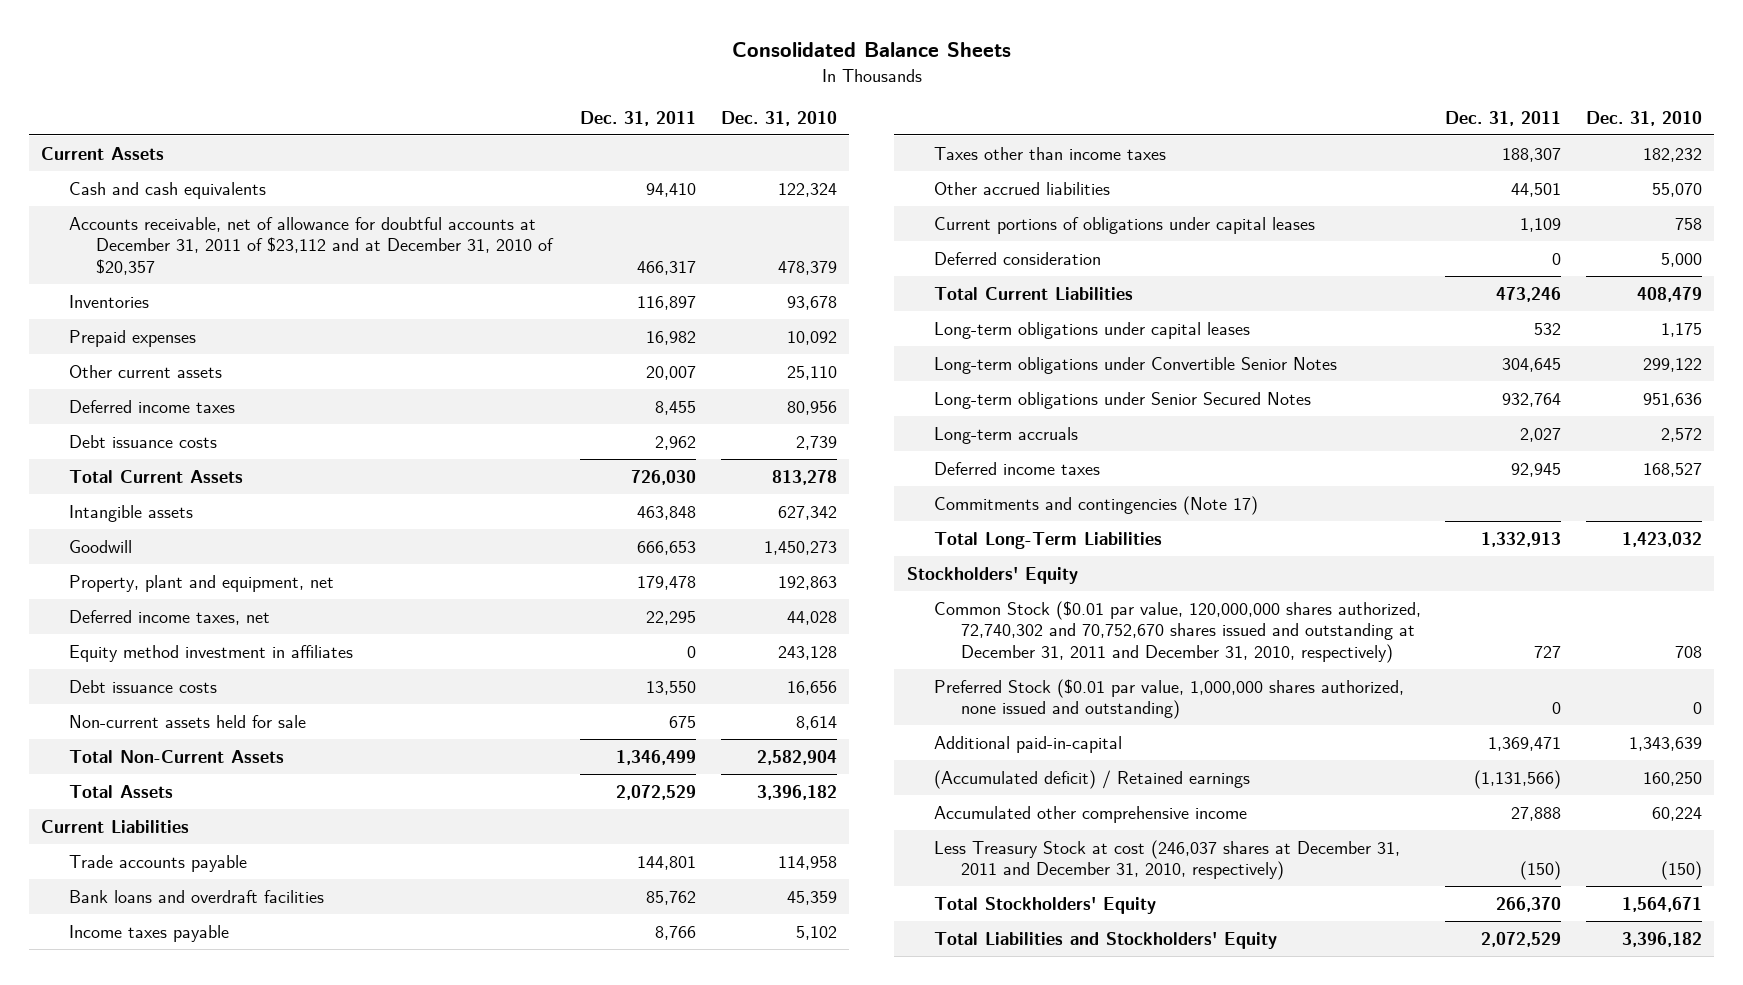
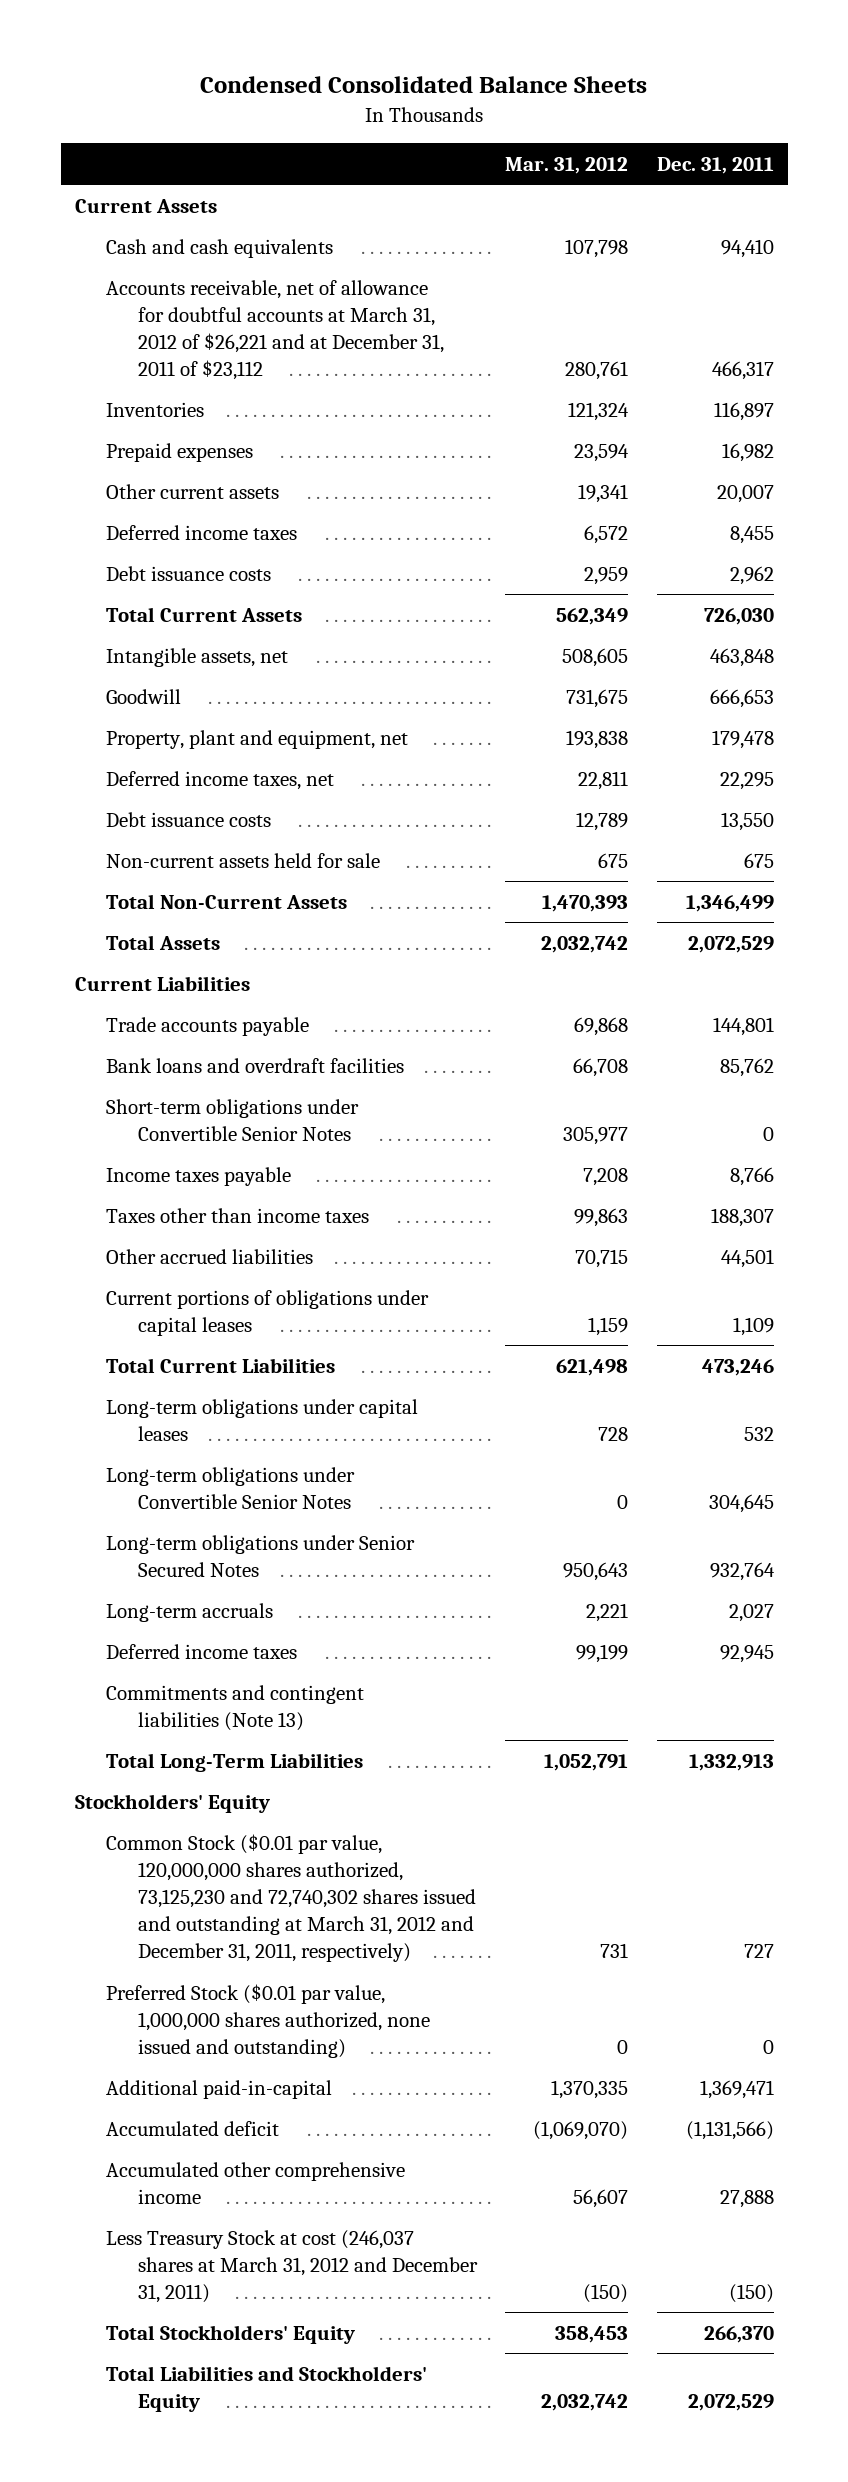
[731,42,1011,58] Consolidated Balance Sheets -> [200,76,648,94] Condensed Consolidated Balance Sheets
[720,110,837,126] Dec. 31, 2010 -> none
none -> [505,156,629,174] Mar. 31, 2012
[68,216,554,275] Accounts receivable, net of allowance for doubtful accounts at December 31, 2011 of $23,112 and at December 31, 2010 of $20,357 -> [106,279,445,381] Accounts receivable, net of allowance for doubtful accounts at March 31, 2012 of $26,221 and at December 31, 2011 of $23,112
[68,504,193,522] Intangible assets -> [106,647,289,667] Intangible assets, net
[68,644,353,662] Equity method investment in affiliates -> none
none -> [106,1098,360,1141] Short-term obligations under Convertible Senior Notes
[933,251,1101,265] Deferred consideration -> none
[933,495,1258,515] Commitments and contingencies (Note 17) -> [106,1684,365,1731] Commitments and contingent liabilities (Note 13)
[933,600,1421,663] Common Stock ($0.01 par value, 120,000,000 shares authorized, 72,740,302 and 70,752,670 shares issued and outstanding at December 31, 2011 and December 31, 2010, respectively) -> [106,1833,477,1963] Common Stock ($0.01 par value, 120,000,000 shares authorized, 73,125,230 and 72,740,302 shares issued and outstanding at March 31, 2012 and December 31, 2011, respectively)
[933,769,1250,789] (Accumulated deficit) / Retained earnings -> [106,2120,280,2136] Accumulated deficit
[933,839,1400,881] Less Treasury Stock at cost (246,037 shares at December 31, 2011 and December 31, 2010, respectively) -> [106,2229,479,2303] Less Treasury Stock at cost (246,037 shares at March 31, 2012 and December 31, 2011)

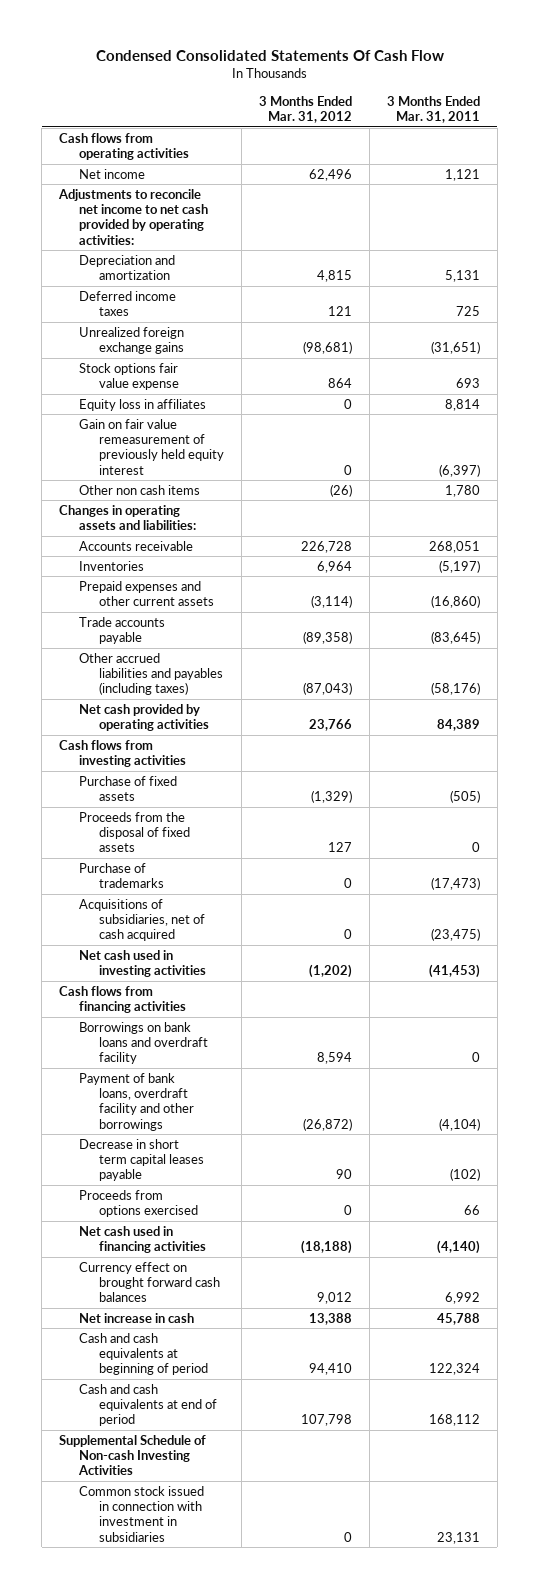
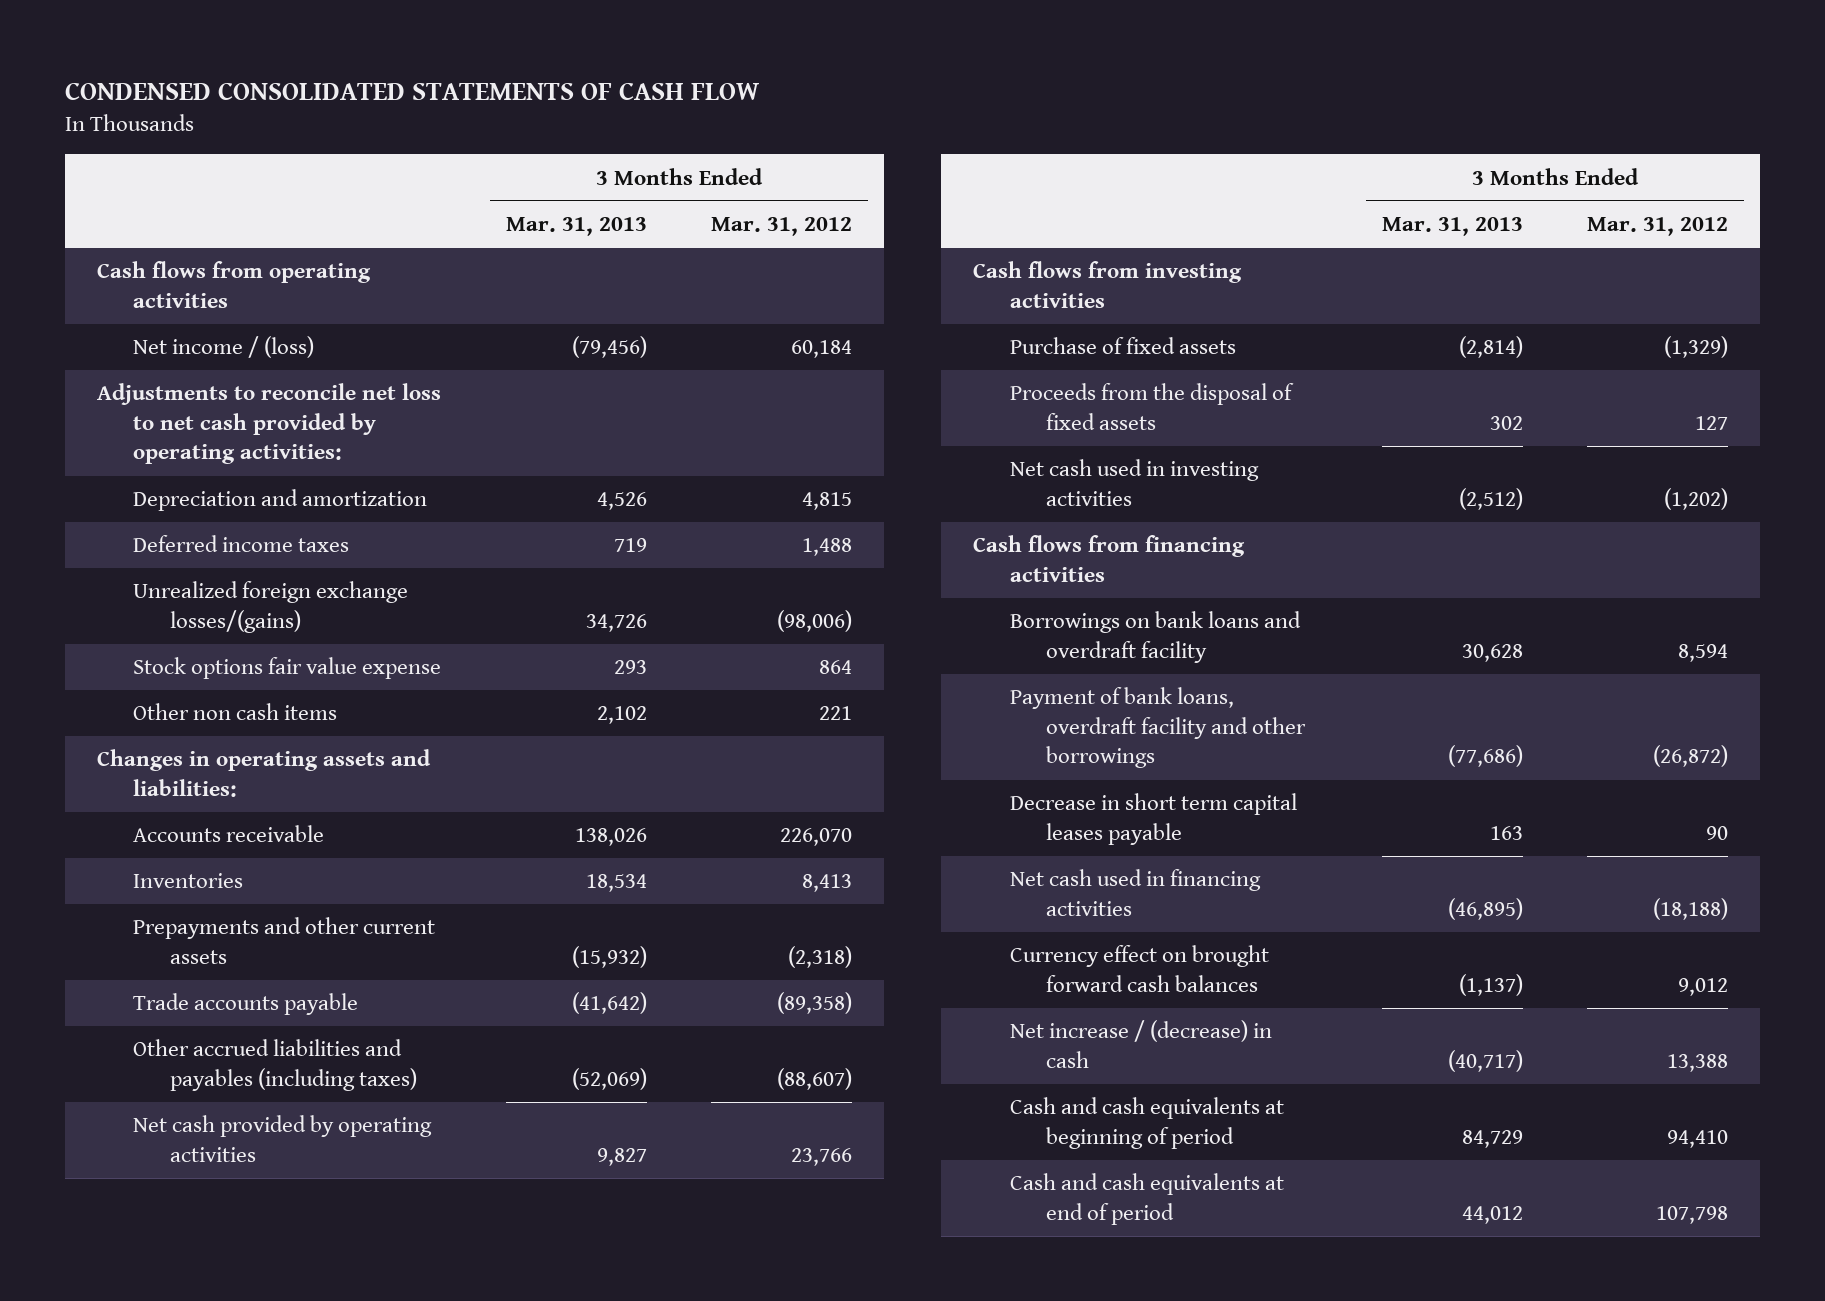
[95,50,444,62] Condensed Consolidated Statements Of Cash Flow -> [64,82,759,101] CONDENSED CONSOLIDATED STATEMENTS OF CASH FLOW
[386,95,480,124] 3 Months Ended Mar. 31, 2011 -> none
none -> [505,217,647,237] Mar. 31, 2013
[79,168,146,179] Net income -> [133,336,315,359] Net income / (loss)
[308,168,352,181] 62,496 -> [790,340,852,359] 60,184
[58,188,209,245] Adjustments to reconcile net income to net cash provided by operating activities: -> [96,383,441,465] Adjustments to reconcile net loss to net cash provided by operating activities:
[327,306,352,317] 121 -> [801,538,852,557] 1,488
[79,326,185,355] Unrealized foreign exchange gains -> [133,581,409,633] Unrealized foreign exchange losses/(gains)
[302,341,352,355] (98,681) -> [776,609,852,632] (98,006)
[79,398,207,411] Equity loss in affiliates -> none
[79,418,224,475] Gain on fair value remeasurement of previously held equity interest -> none
[329,483,352,497] (26) -> [818,706,852,721] 221
[300,540,352,553] 226,728 -> [779,828,852,847] 226,070
[316,560,352,573] 6,964 -> [801,874,852,893] 8,413
[79,580,214,607] Prepaid expenses and other current assets -> [133,917,436,964] Prepayments and other current assets
[310,595,352,609] (3,114) -> [787,945,852,968] (2,318)
[302,682,352,696] (87,043) -> [776,1067,852,1090] (88,607)
[79,862,164,889] Purchase of trademarks -> none
[79,898,205,942] Acquisitions of subsidiaries, net of cash acquired -> none
[79,1189,198,1218] Proceeds from options exercised -> none
[79,1312,195,1323] Net increase in cash -> [1009,1020,1272,1068] Net increase / (decrease) in cash
[59,1434,207,1476] Supplemental Schedule of Non-cash Investing Activities -> none
[79,1485,205,1542] Common stock issued in connection with investment in subsidiaries -> none

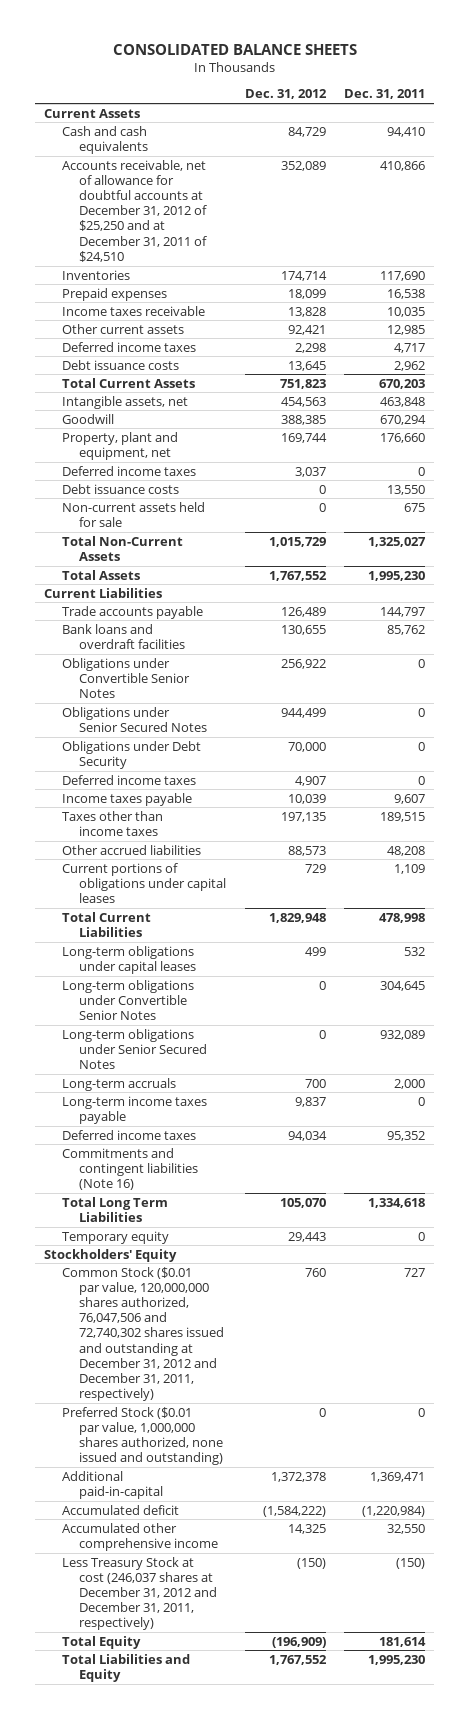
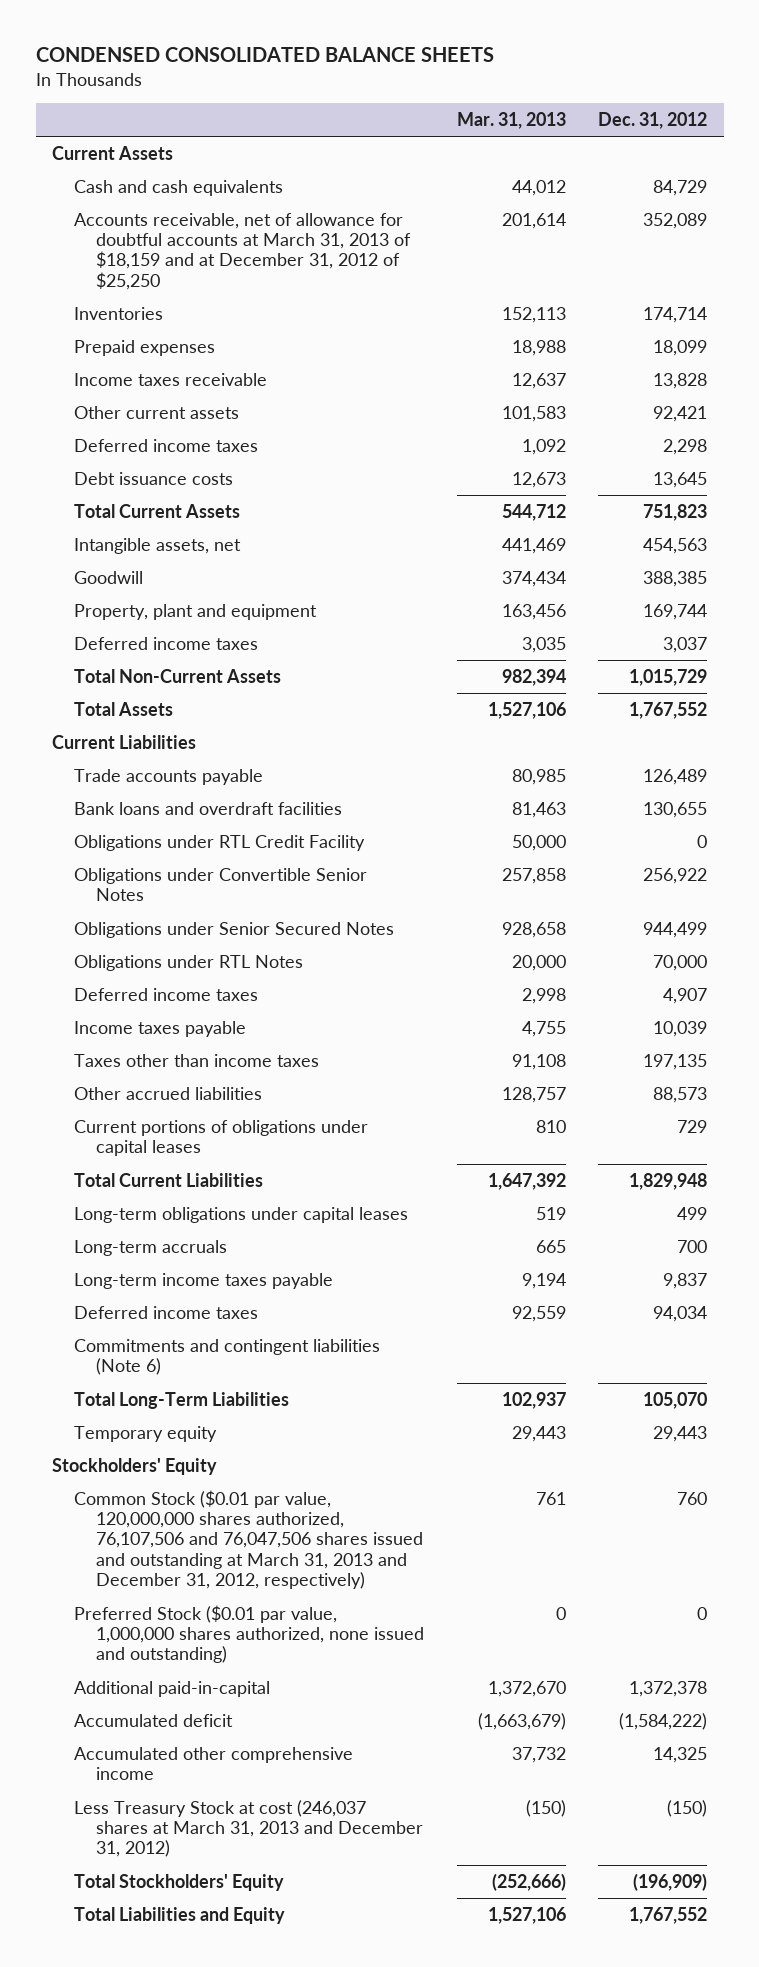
[112,43,357,55] CONSOLIDATED BALANCE SHEETS -> [35,47,494,63] CONDENSED CONSOLIDATED BALANCE SHEETS
[344,89,426,100] Dec. 31, 2011 -> none
none -> [456,111,566,129] Mar. 31, 2013
[61,159,208,262] Accounts receivable, net of allowance for doubtful accounts at December 31, 2012 of $25,250 and at December 31, 2011 of $24,510 -> [74,212,412,290] Accounts receivable, net of allowance for doubtful accounts at March 31, 2013 of $18,159 and at December 31, 2012 of $25,250
[61,431,178,460] Property, plant and equipment, net -> [74,603,318,620] Property, plant and equipment
[61,483,179,494] Debt issuance costs -> none
[61,501,205,527] Non-current assets held for sale -> none
none -> [74,834,366,851] Obligations under RTL Credit Facility
[61,740,201,769] Obligations under Debt Security -> [74,954,304,971] Obligations under RTL Notes
[61,979,194,1021] Long-term obligations under Convertible Senior Notes -> none
[61,1028,208,1070] Long-term obligations under Senior Secured Notes -> none
[61,1147,199,1191] Commitments and contingent liabilities (Note 16) -> [74,1338,381,1376] Commitments and contingent liabilities (Note 6)
[61,1196,168,1222] Total Long Term Liabilities -> [74,1391,290,1409] Total Long-Term Liabilities
[61,1266,225,1402] Common Stock ($0.01 par value, 120,000,000 shares authorized, 76,047,506 and 72,740,302 shares issued and outstanding at December 31, 2012 and December 31, 2011, respectively) -> [74,1489,424,1590] Common Stock ($0.01 par value, 120,000,000 shares authorized, 76,107,506 and 76,047,506 shares issued and outstanding at March 31, 2013 and December 31, 2012, respectively)
[61,1556,218,1631] Less Treasury Stock at cost (246,037 shares at December 31, 2012 and December 31, 2011, respectively) -> [74,1799,424,1858] Less Treasury Stock at cost (246,037 shares at March 31, 2013 and December 31, 2012)
[61,1635,141,1649] Total Equity -> [74,1873,285,1891] Total Stockholders' Equity

